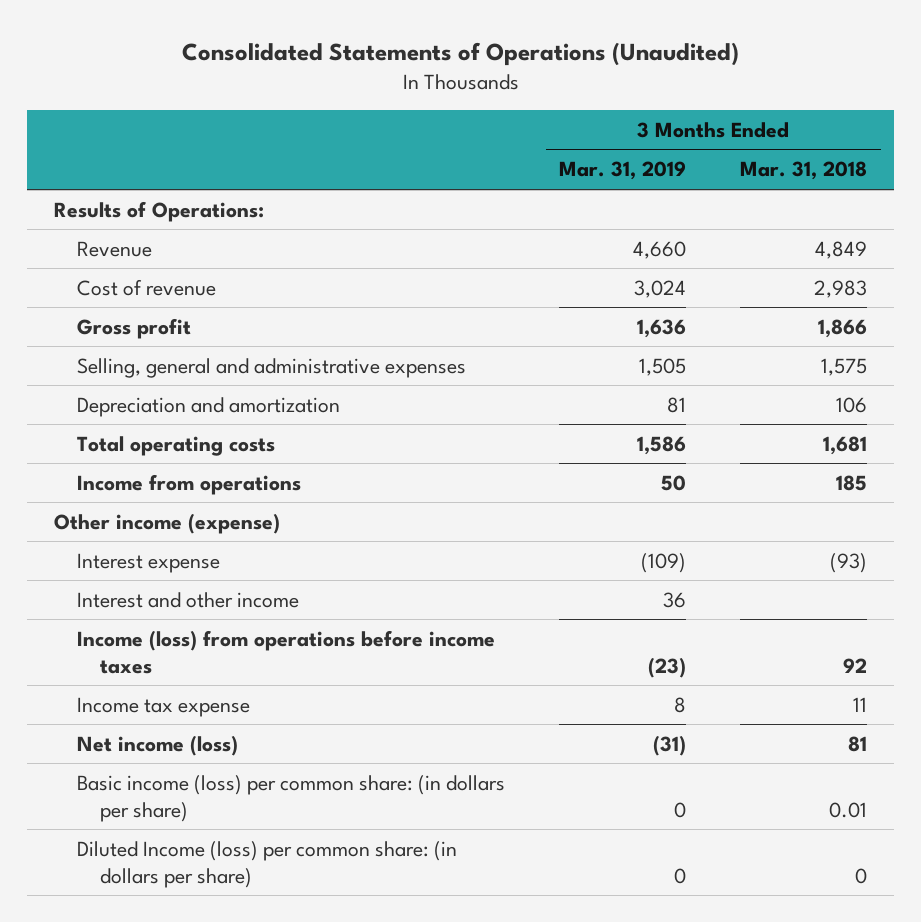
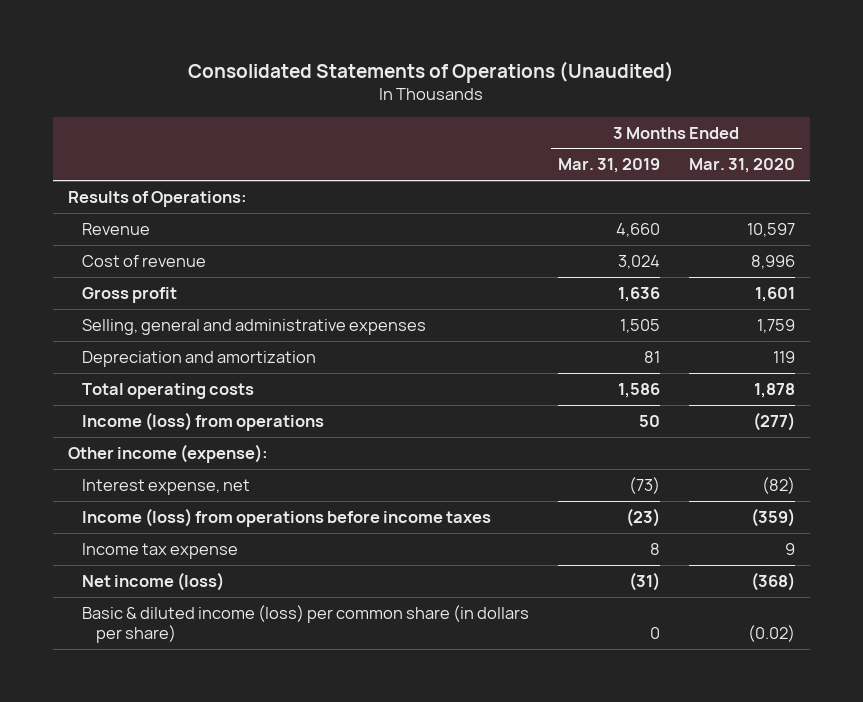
[740,161,868,181] Mar. 31, 2018 -> none
none -> [689,158,796,174] Mar. 31, 2020
[77,591,300,608] Interest and other income -> none
[77,473,302,495] Income from operations -> [81,411,324,431] Income (loss) from operations
[53,512,280,534] Other income (expense) -> [67,443,268,463] Other income (expense):
[77,552,221,573] Interest expense -> [81,478,250,495] Interest expense, net
[641,552,687,573] (109) -> [628,476,660,494] (73)
[77,840,458,888] Diluted Income (loss) per common share: (in dollars per share) -> none
[77,774,506,822] Basic income (loss) per common share: (in dollars per share) -> [81,604,529,644] Basic & diluted income (loss) per common share (in dollars per share)

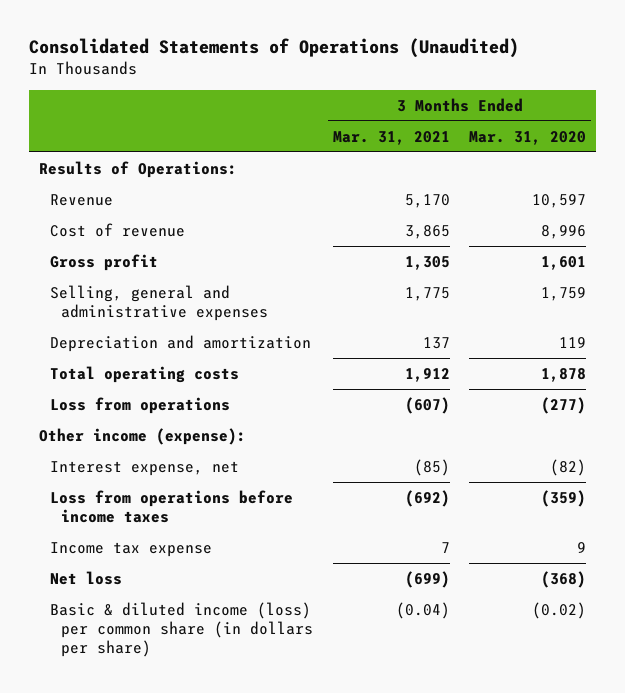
[557,158,660,174] Mar. 31, 2019 -> none
none -> [332,130,450,145] Mar. 31, 2021
[81,411,324,431] Income (loss) from operations -> [50,396,231,414] Loss from operations
[81,507,491,527] Income (loss) from operations before income taxes -> [50,489,294,524] Loss from operations before income taxes
[81,571,224,591] Net income (loss) -> [50,570,123,585] Net loss

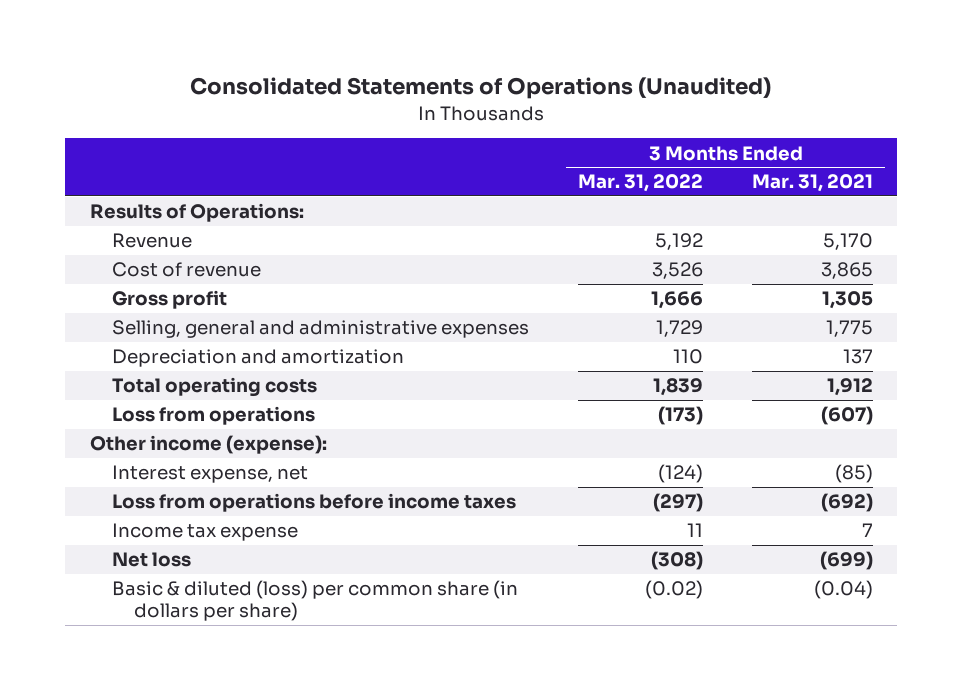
[469,130,587,145] Mar. 31, 2020 -> none
none -> [578,174,704,193] Mar. 31, 2022
[50,601,314,658] Basic & diluted income (loss) per common share (in dollars per share) -> [112,580,519,622] Basic & diluted (loss) per common share (in dollars per share)

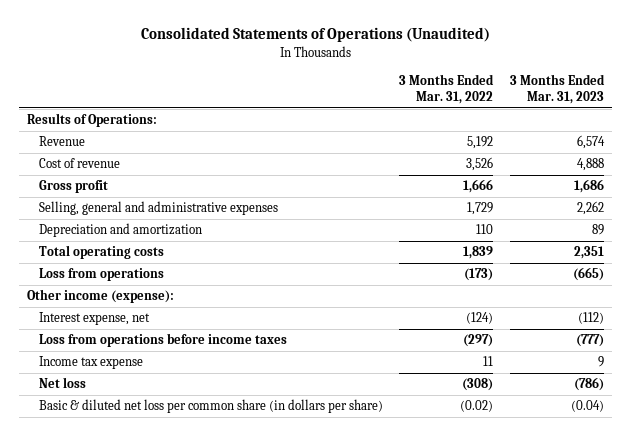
[751,174,873,193] Mar. 31, 2021 -> none
none -> [509,73,605,105] 3 Months Ended Mar. 31, 2023
[112,580,519,622] Basic & diluted (loss) per common share (in dollars per share) -> [38,399,383,414] Basic & diluted net loss per common share (in dollars per share)

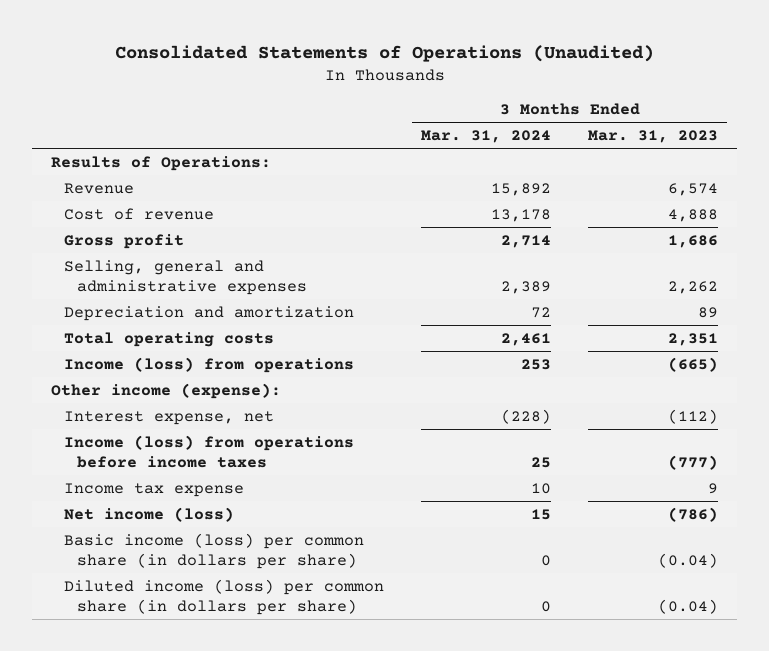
[399,73,495,105] 3 Months Ended Mar. 31, 2022 -> none
none -> [420,130,551,144] Mar. 31, 2024
[38,268,164,282] Loss from operations -> [63,356,354,373] Income (loss) from operations
[38,333,287,348] Loss from operations before income taxes -> [63,434,354,469] Income (loss) from operations before income taxes
[38,377,86,389] Net loss -> [63,506,234,522] Net income (loss)
[38,399,383,414] Basic & diluted net loss per common share (in dollars per share) -> [63,532,364,570] Basic income (loss) per common share (in dollars per share)
none -> [63,578,384,616] Diluted income (loss) per common share (in dollars per share)

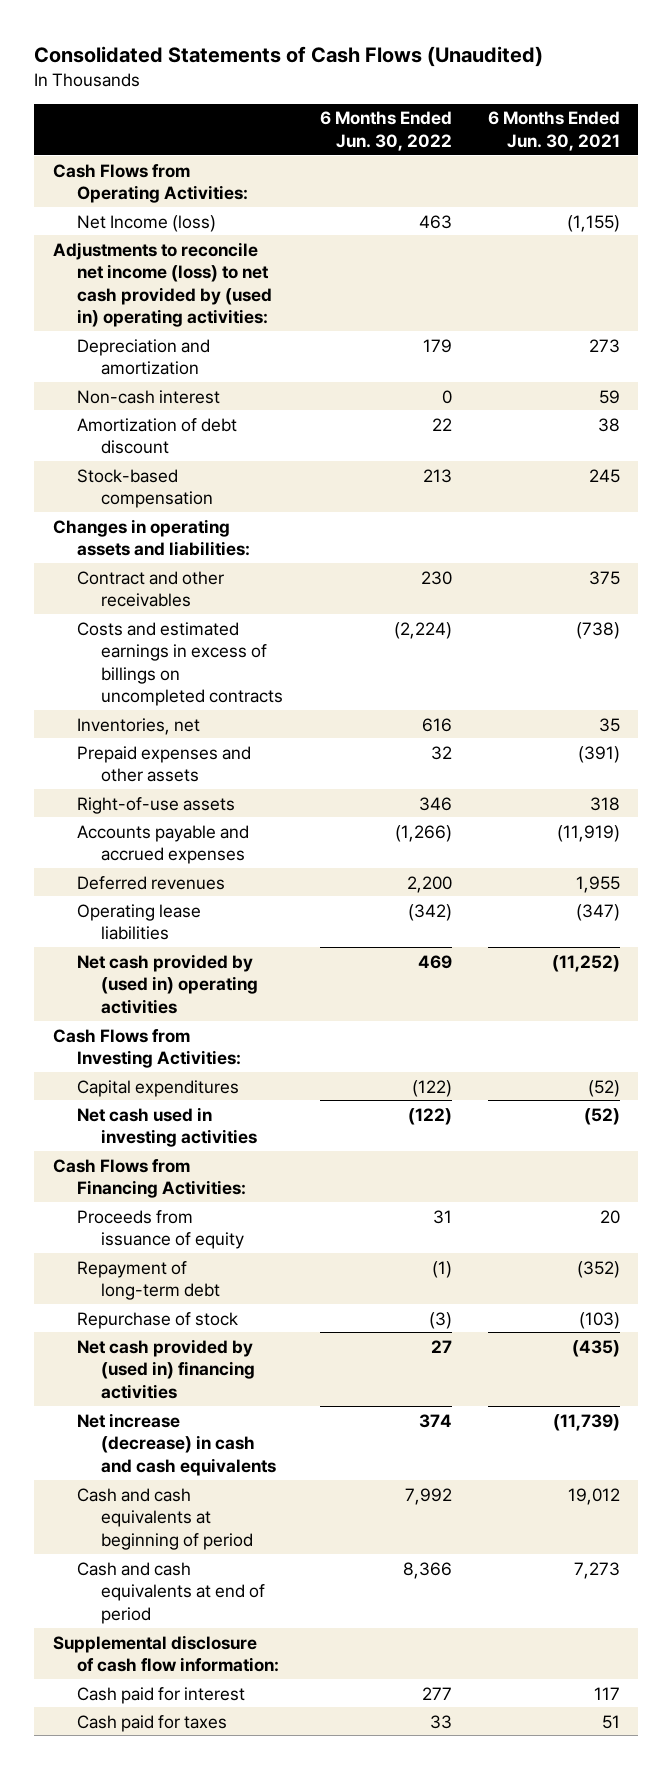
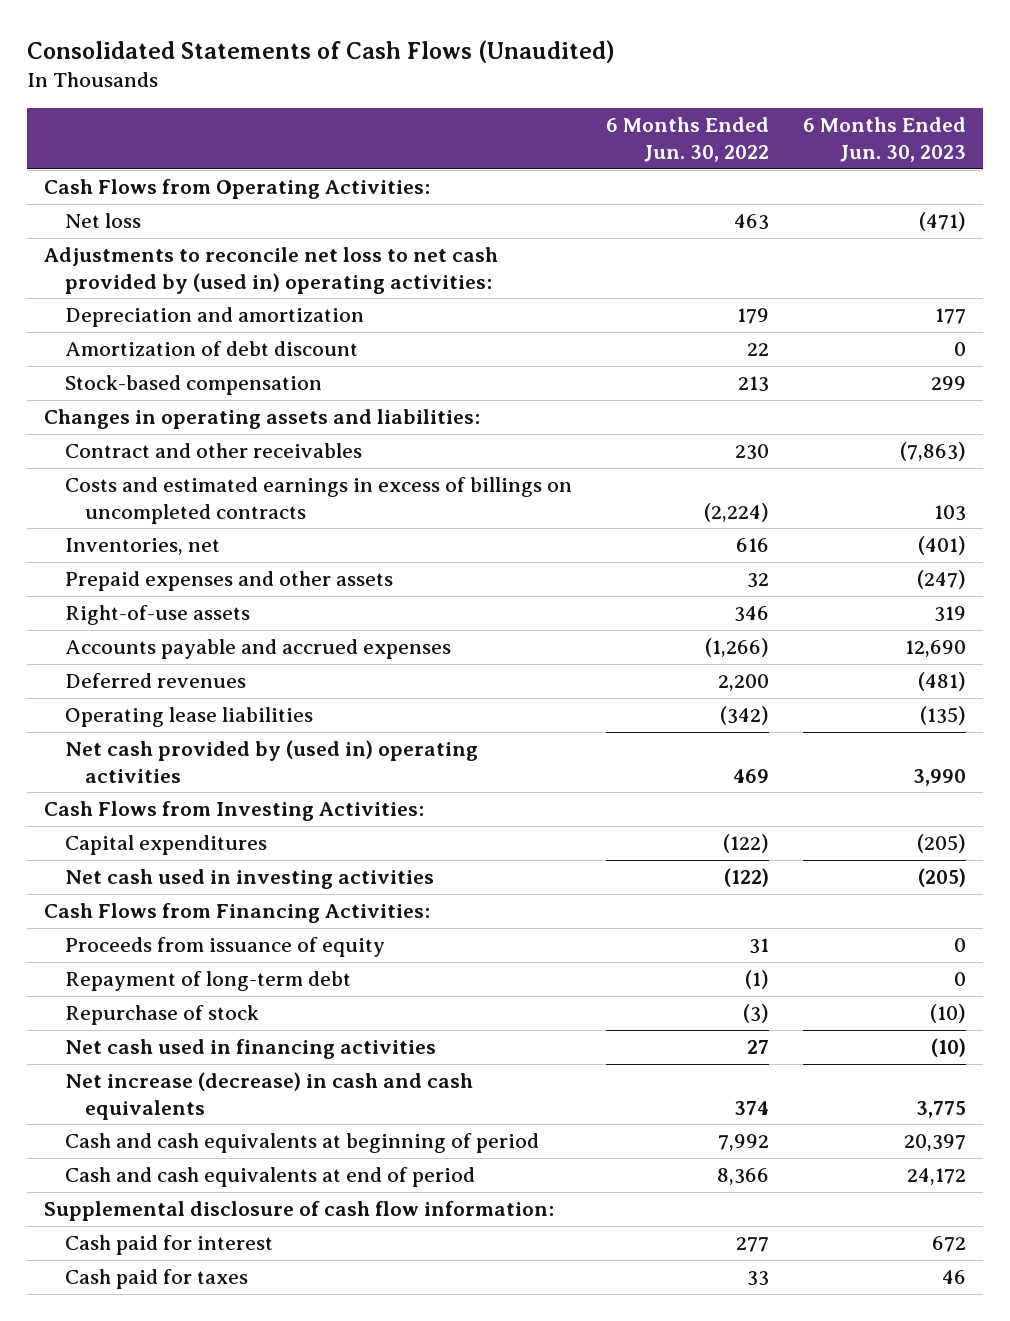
[487,111,620,151] 6 Months Ended Jun. 30, 2021 -> none
none -> [803,117,967,162] 6 Months Ended Jun. 30, 2023
[77,214,217,232] Net Income (loss) -> [64,213,141,229] Net loss
[52,241,273,328] Adjustments to reconcile net income (loss) to net cash provided by (used in) operating activities: -> [44,247,499,294] Adjustments to reconcile net loss to net cash provided by (used in) operating activities:
[77,389,221,404] Non-cash interest -> none
[77,1338,256,1399] Net cash provided by (used in) financing activities -> [64,1039,436,1060] Net cash used in financing activities

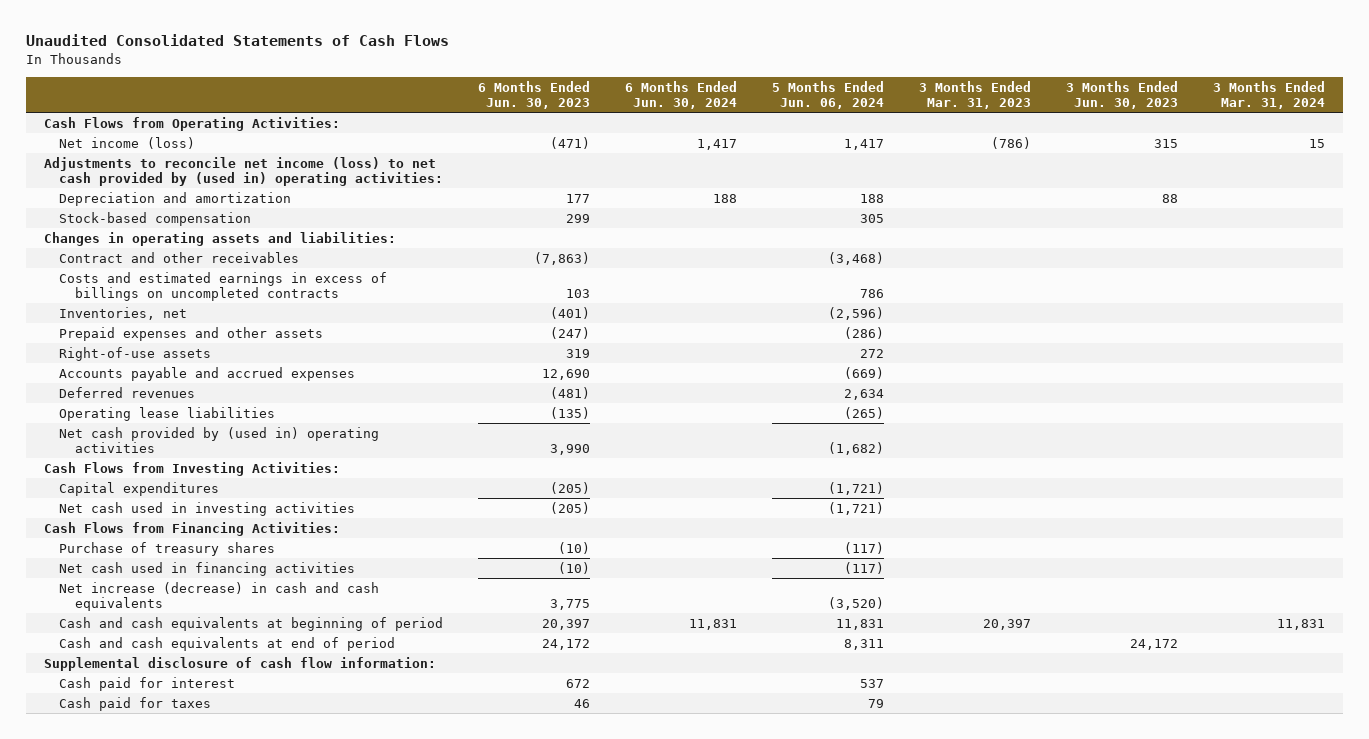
[26,40,615,64] Consolidated Statements of Cash Flows (Unaudited) -> [25,34,449,47] Unaudited Consolidated Statements of Cash Flows
[605,117,769,162] 6 Months Ended Jun. 30, 2022 -> none
none -> [625,80,738,110] 6 Months Ended Jun. 30, 2024
none -> [772,80,885,110] 5 Months Ended Jun. 06, 2024
none -> [919,80,1032,110] 3 Months Ended Mar. 31, 2023
none -> [1066,80,1179,110] 3 Months Ended Jun. 30, 2023
none -> [1213,80,1326,110] 3 Months Ended Mar. 31, 2024
[64,213,141,229] Net loss -> [59,136,196,149] Net income (loss)
[44,247,499,294] Adjustments to reconcile net loss to net cash provided by (used in) operating activities: -> [43,156,444,187] Adjustments to reconcile net income (loss) to net cash provided by (used in) operating activities:
[64,341,358,357] Amortization of debt discount -> none
[64,937,385,958] Proceeds from issuance of equity -> none
[64,971,351,992] Repayment of long-term debt -> none
[64,1005,259,1026] Repurchase of stock -> [59,541,276,556] Purchase of treasury shares

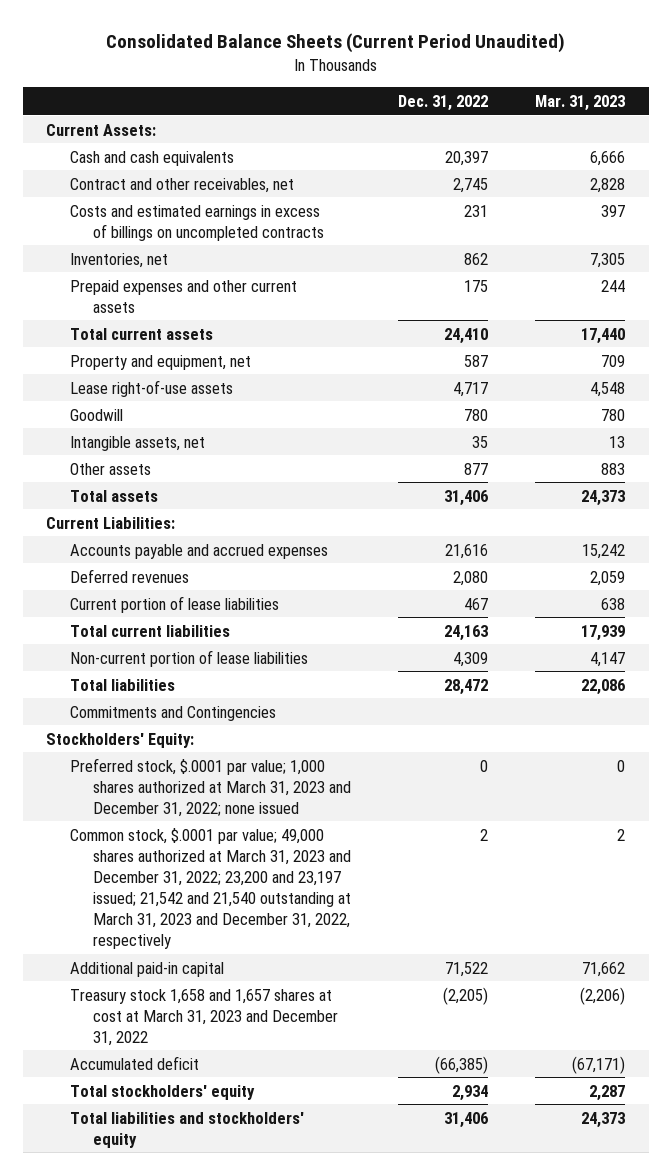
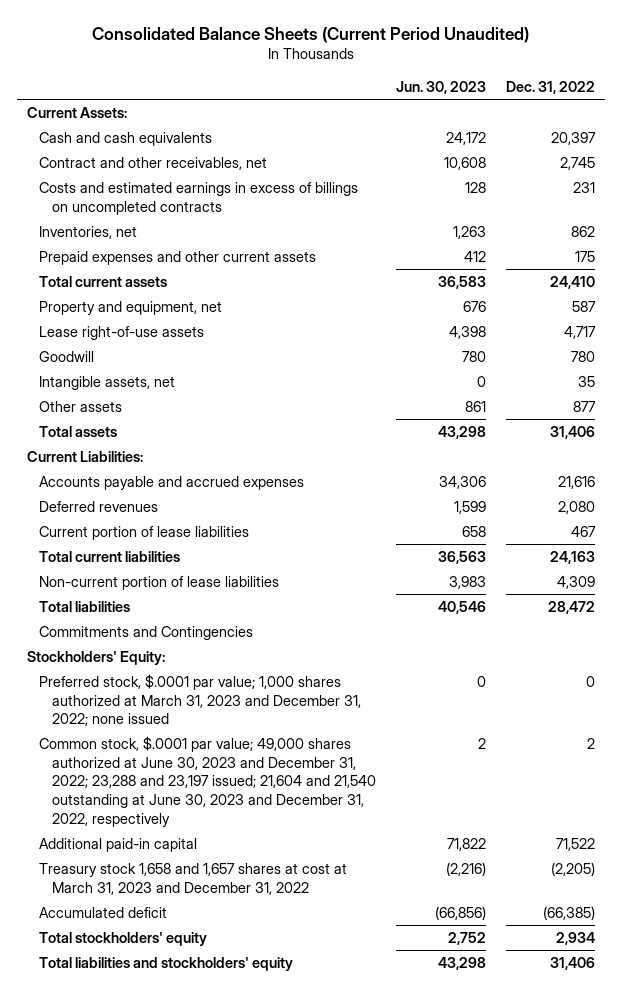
[535,94,626,111] Mar. 31, 2023 -> none
none -> [396,80,487,94] Jun. 30, 2023
[69,827,352,949] Common stock, $.0001 par value; 49,000 shares authorized at March 31, 2023 and December 31, 2022; 23,200 and 23,197 issued; 21,542 and 21,540 outstanding at March 31, 2023 and December 31, 2022, respectively -> [39,735,376,827] Common stock, $.0001 par value; 49,000 shares authorized at June 30, 2023 and December 31, 2022; 23,288 and 23,197 issued; 21,604 and 21,540 outstanding at June 30, 2023 and December 31, 2022, respectively

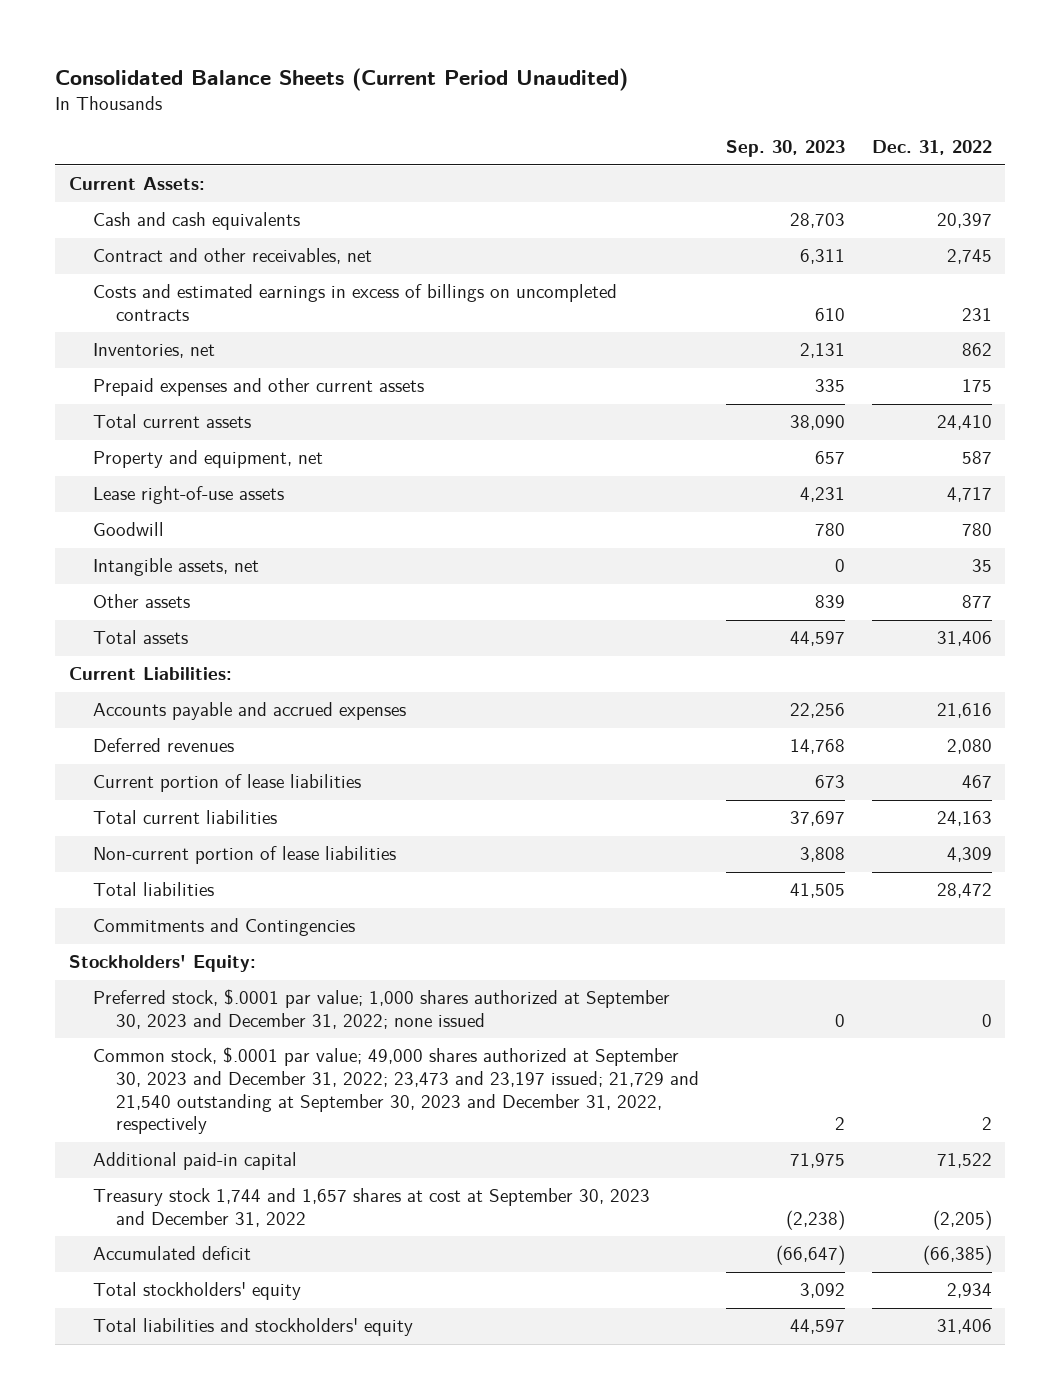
[396,80,487,94] Jun. 30, 2023 -> none
none -> [726,140,846,158] Sep. 30, 2023
[39,673,361,727] Preferred stock, $.0001 par value; 1,000 shares authorized at March 31, 2023 and December 31, 2022; none issued -> [92,989,670,1030] Preferred stock, $.0001 par value; 1,000 shares authorized at September 30, 2023 and December 31, 2022; none issued
[39,735,376,827] Common stock, $.0001 par value; 49,000 shares authorized at June 30, 2023 and December 31, 2022; 23,288 and 23,197 issued; 21,604 and 21,540 outstanding at June 30, 2023 and December 31, 2022, respectively -> [92,1047,700,1135] Common stock, $.0001 par value; 49,000 shares authorized at September 30, 2023 and December 31, 2022; 23,473 and 23,197 issued; 21,729 and 21,540 outstanding at September 30, 2023 and December 31, 2022, respectively
[39,862,348,895] Treasury stock 1,658 and 1,657 shares at cost at March 31, 2023 and December 31, 2022 -> [92,1188,650,1228] Treasury stock 1,744 and 1,657 shares at cost at September 30, 2023 and December 31, 2022

